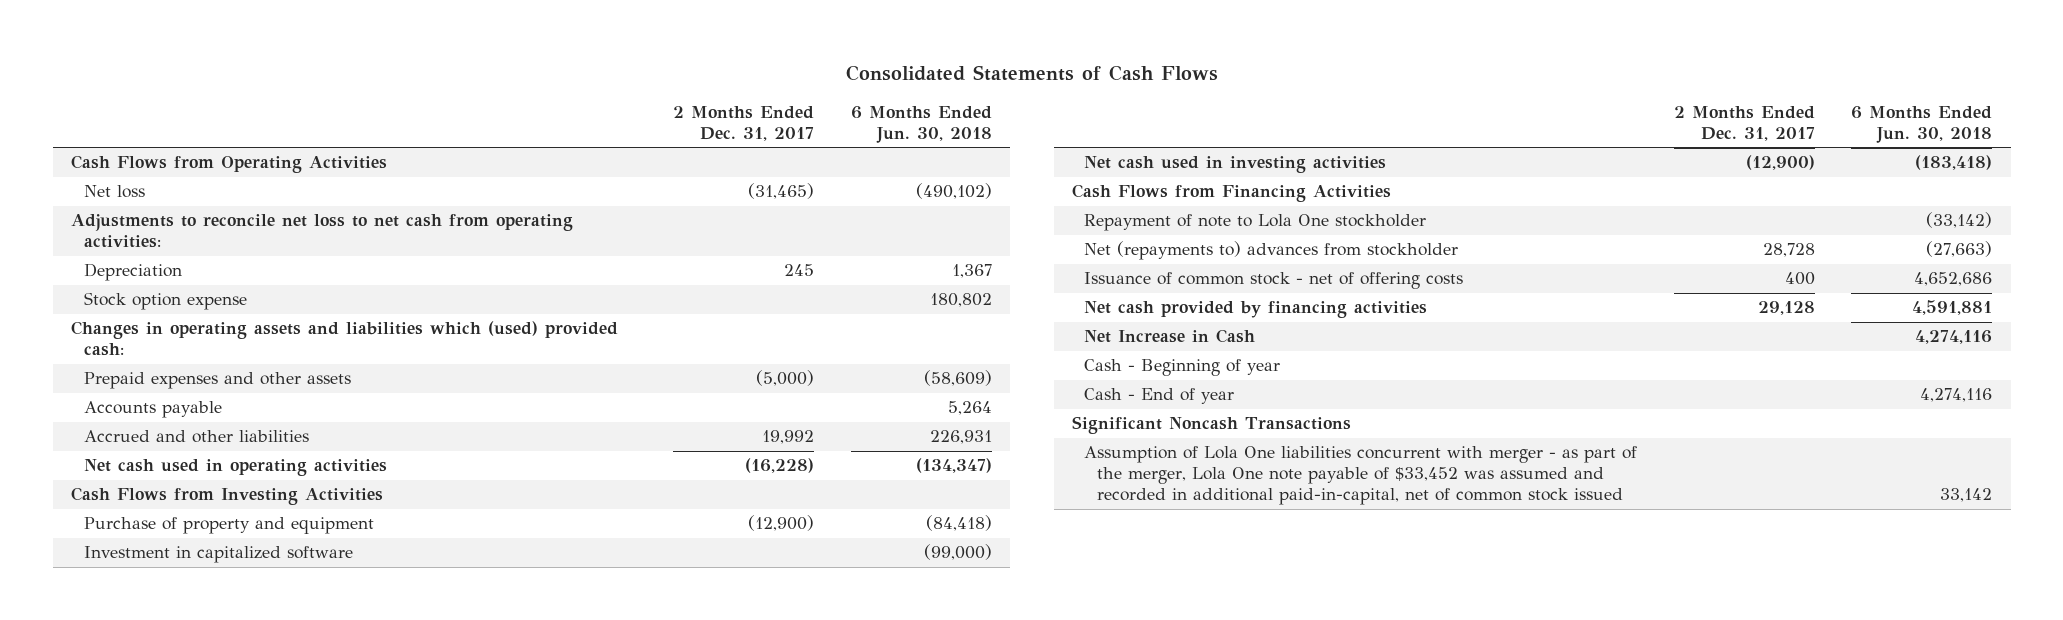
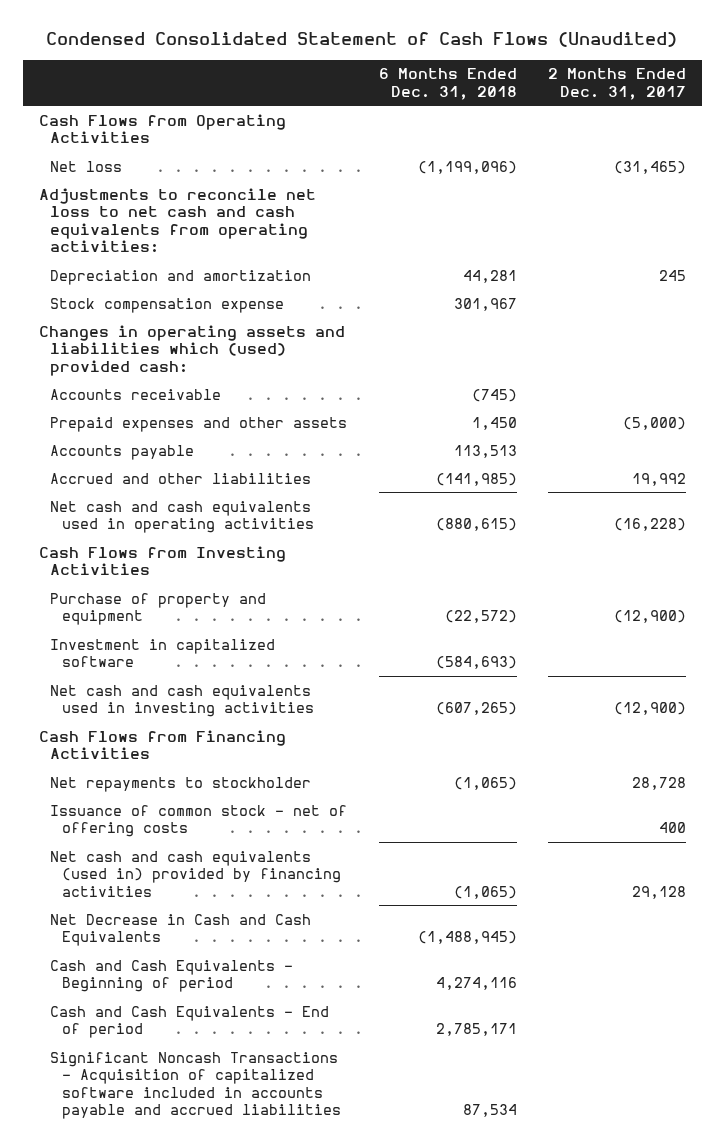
[845,65,1218,82] Consolidated Statements of Cash Flows -> [46,32,678,48] Condensed Consolidated Statement of Cash Flows (Unaudited)
[850,105,992,144] 6 Months Ended Jun. 30, 2018 -> none
none -> [378,68,517,100] 6 Months Ended Dec. 31, 2018
[71,214,574,249] Adjustments to reconcile net loss to net cash from operating activities: -> [38,187,316,254] Adjustments to reconcile net loss to net cash and cash equivalents from operating activities:
[83,263,182,282] Depreciation -> [50,269,312,285] Depreciation and amortization
[83,292,247,311] Stock option expense -> [50,297,285,313] Stock compensation expense
none -> [50,388,222,400] Accounts receivable
[83,459,387,477] Net cash used in operating activities -> [50,500,314,534] Net cash and cash equivalents used in operating activities
[1084,156,1387,174] Net cash used in investing activities -> [50,684,314,718] Net cash and cash equivalents used in investing activities
[1084,214,1427,232] Repayment of note to Lola One stockholder -> none
[1084,241,1459,261] Net (repayments to) advances from stockholder -> [50,776,312,792] Net repayments to stockholder
[1071,416,1351,435] Significant Noncash Transactions -> none
[1084,446,1638,506] Assumption of Lola One liabilities concurrent with merger - as part of the merger, Lola One note payable of $33,452 was assumed and recorded in additional paid-in-capital, net of common stock issued -> none
[1084,301,1428,319] Net cash provided by financing activities -> [50,850,341,897] Net cash and cash equivalents (used in) provided by financing activities
[1084,329,1256,344] Net Increase in Cash -> [50,913,312,947] Net Decrease in Cash and Cash Equivalents
[1084,359,1281,377] Cash - Beginning of year -> [50,959,294,993] Cash and Cash Equivalents - Beginning of period
[1084,388,1235,405] Cash - End of year -> [50,1005,330,1039] Cash and Cash Equivalents - End of period
none -> [50,1051,341,1120] Significant Noncash Transactions - Acquisition of capitalized software included in accounts payable and accrued liabilities

